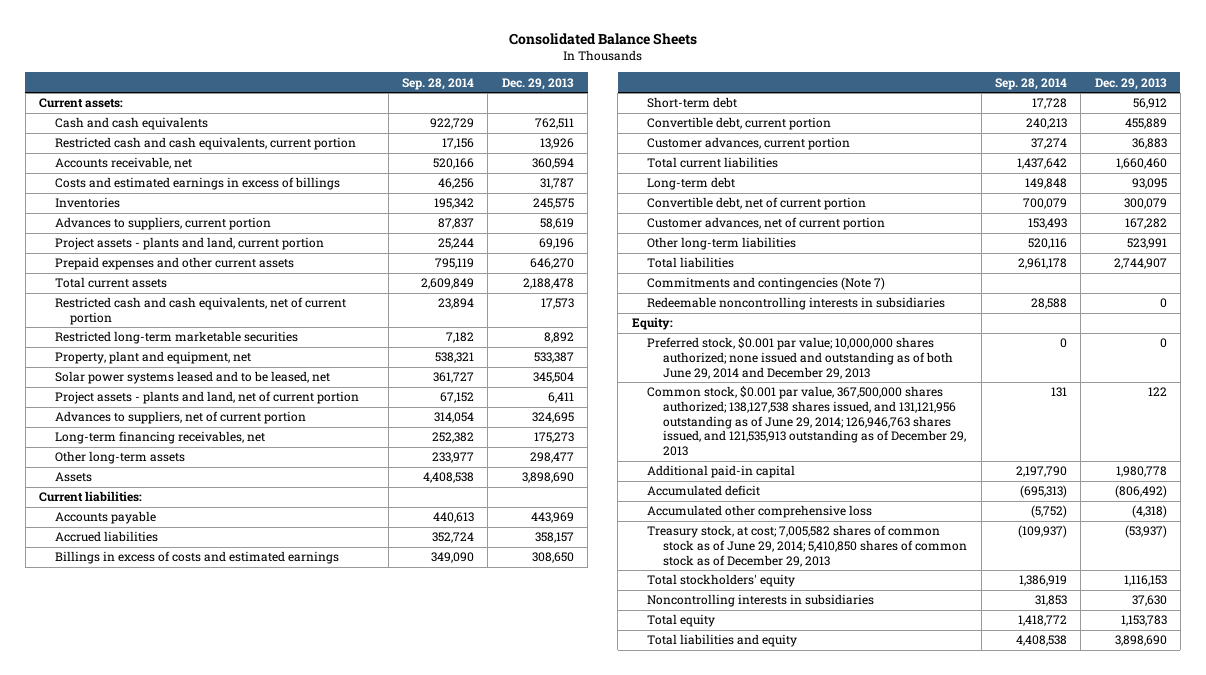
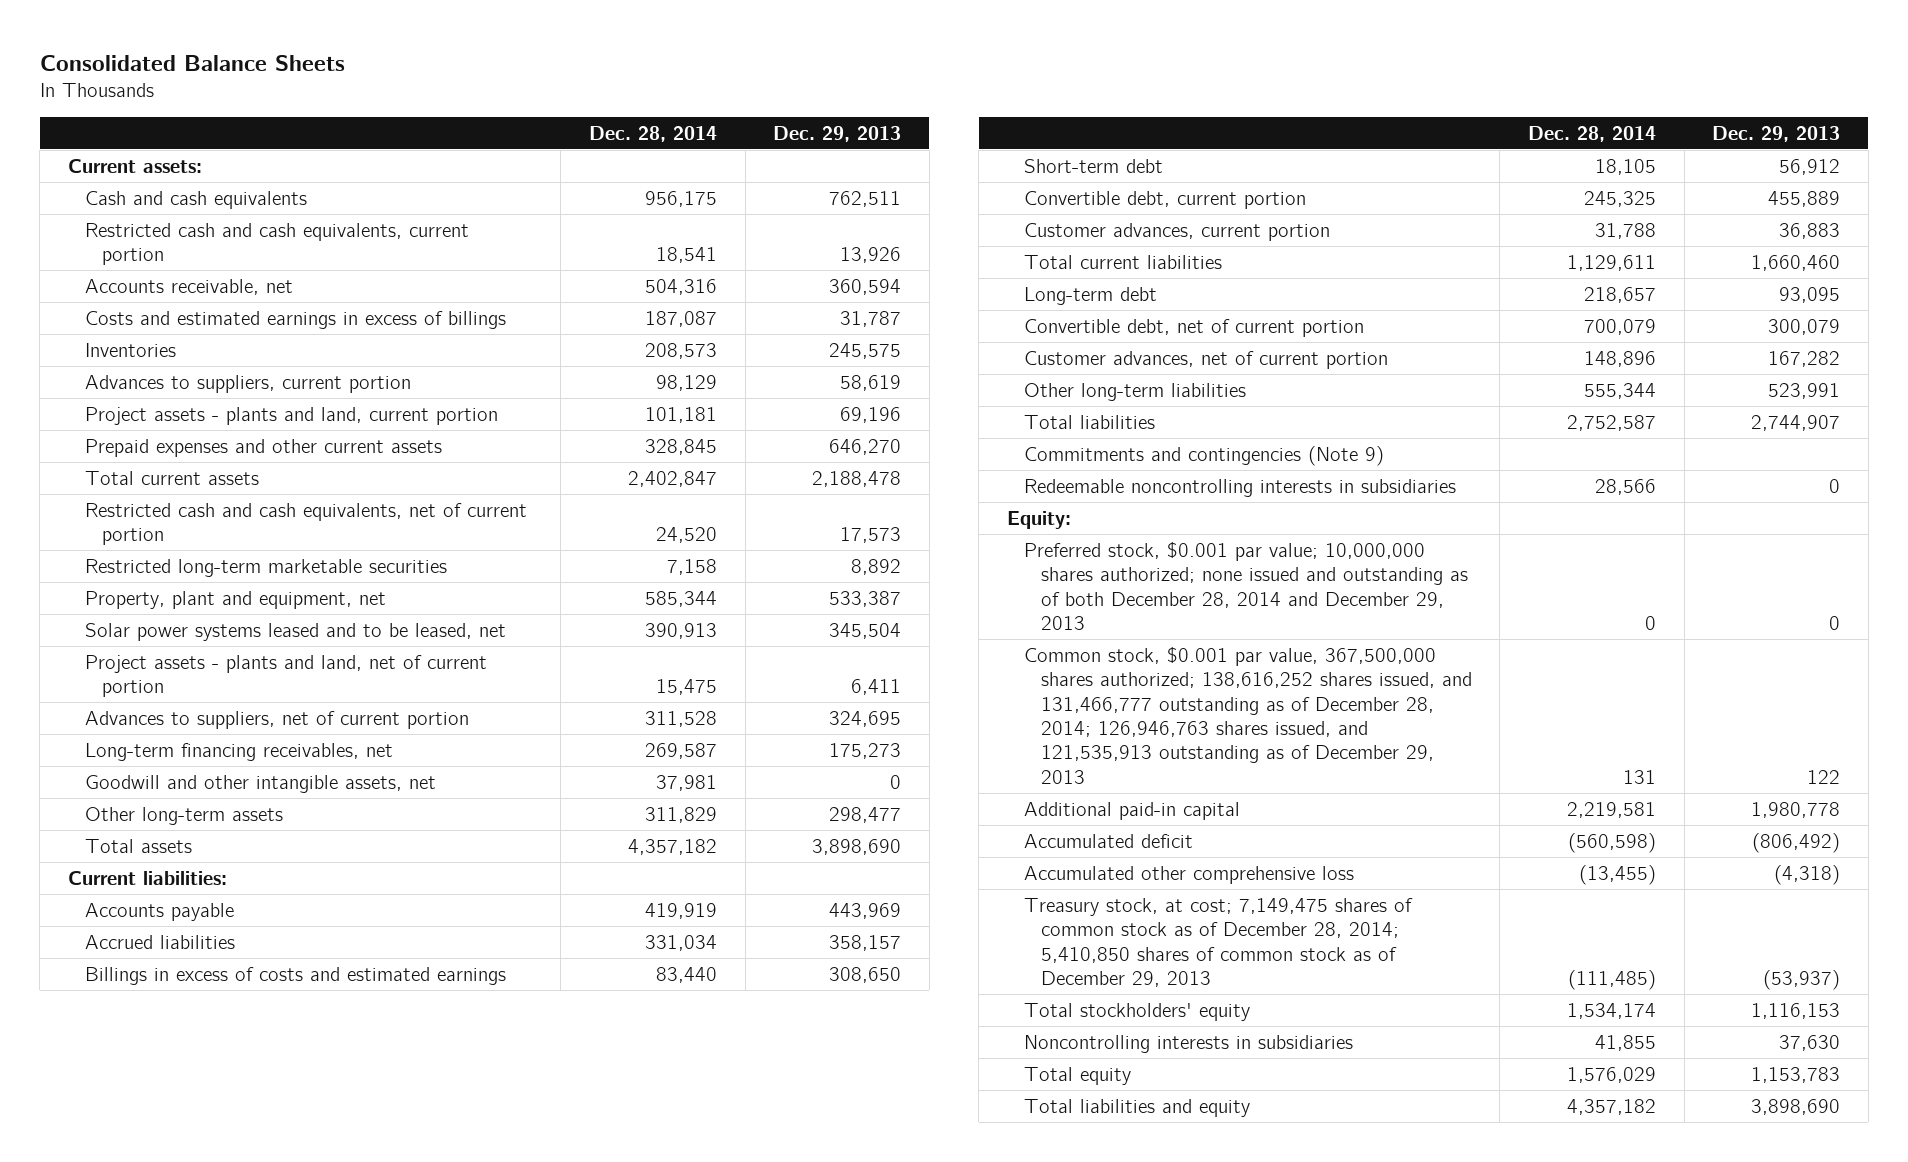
[402,77,475,90] Sep. 28, 2014 -> none
none -> [589,125,718,142] Dec. 28, 2014
none -> [84,774,436,793] Goodwill and other intangible assets, net
[54,472,92,483] Assets -> [84,838,192,853] Total assets
[647,277,886,291] Commitments and contingencies (Note 7) -> [1023,445,1384,466] Commitments and contingencies (Note 9)
[647,337,954,379] Preferred stock, $0.001 par value; 10,000,000 shares authorized; none issued and outstanding as of both June 29, 2014 and December 29, 2013 -> [1023,541,1468,630] Preferred stock, $0.001 par value; 10,000,000 shares authorized; none issued and outstanding as of both December 28, 2014 and December 29, 2013
[647,386,967,457] Common stock, $0.001 par value, 367,500,000 shares authorized; 138,127,538 shares issued, and 131,121,956 outstanding as of June 29, 2014; 126,946,763 shares issued, and 121,535,913 outstanding as of December 29, 2013 -> [1023,646,1472,784] Common stock, $0.001 par value, 367,500,000 shares authorized; 138,616,252 shares issued, and 131,466,777 outstanding as of December 28, 2014; 126,946,763 shares issued, and 121,535,913 outstanding as of December 29, 2013
[647,525,968,567] Treasury stock, at cost; 7,005,582 shares of common stock as of June 29, 2014; 5,410,850 shares of common stock as of December 29, 2013 -> [1023,897,1413,987] Treasury stock, at cost; 7,149,475 shares of common stock as of December 28, 2014; 5,410,850 shares of common stock as of December 29, 2013

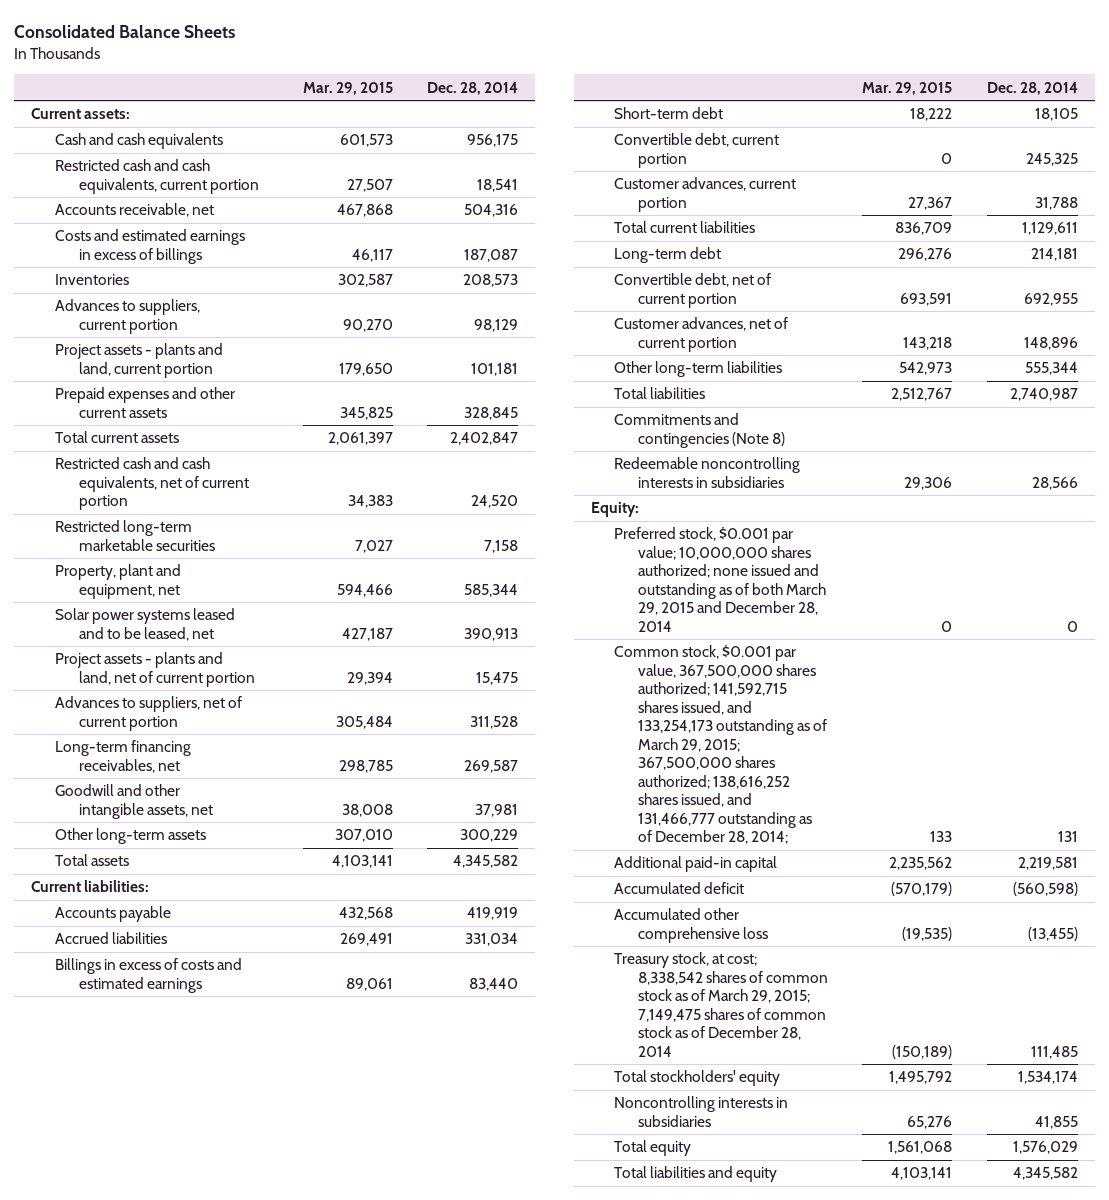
[773,125,902,142] Dec. 29, 2013 -> none
none -> [302,81,393,95] Mar. 29, 2015
[645,806,718,823] 311,829 -> [460,829,519,843] 300,229
[628,838,718,855] 4,357,182 -> [453,855,519,869] 4,345,582
[1583,286,1656,303] 218,657 -> [1030,248,1078,262] 214,181
[1583,318,1656,335] 700,079 -> [1023,292,1078,306] 692,955
[1566,414,1656,431] 2,752,587 -> [1009,388,1078,402] 2,740,987
[1023,445,1384,466] Commitments and contingencies (Note 9) -> [614,413,785,448] Commitments and contingencies (Note 8)
[1023,541,1468,630] Preferred stock, $0.001 par value; 10,000,000 shares authorized; none issued and outstanding as of both December 28, 2014 and December 29, 2013 -> [614,527,826,632] Preferred stock, $0.001 par value; 10,000,000 shares authorized; none issued and outstanding as of both March 29, 2015 and December 28, 2014
[1023,646,1472,784] Common stock, $0.001 par value, 367,500,000 shares authorized; 138,616,252 shares issued, and 131,466,777 outstanding as of December 28, 2014; 126,946,763 shares issued, and 121,535,913 outstanding as of December 29, 2013 -> [614,645,827,845] Common stock, $0.001 par value, 367,500,000 shares authorized; 141,592,715 shares issued, and 133,254,173 outstanding as of March 29, 2015; 367,500,000 shares authorized; 138,616,252 shares issued, and 131,466,777 outstanding as of December 28, 2014;
[1023,897,1413,987] Treasury stock, at cost; 7,149,475 shares of common stock as of December 28, 2014; 5,410,850 shares of common stock as of December 29, 2013 -> [614,952,828,1057] Treasury stock, at cost; 8,338,542 shares of common stock as of March 29, 2015; 7,149,475 shares of common stock as of December 28, 2014
[1567,969,1656,990] (111,485) -> [1030,1045,1078,1059] 111,485
[1566,1098,1656,1115] 4,357,182 -> [1012,1167,1078,1181] 4,345,582

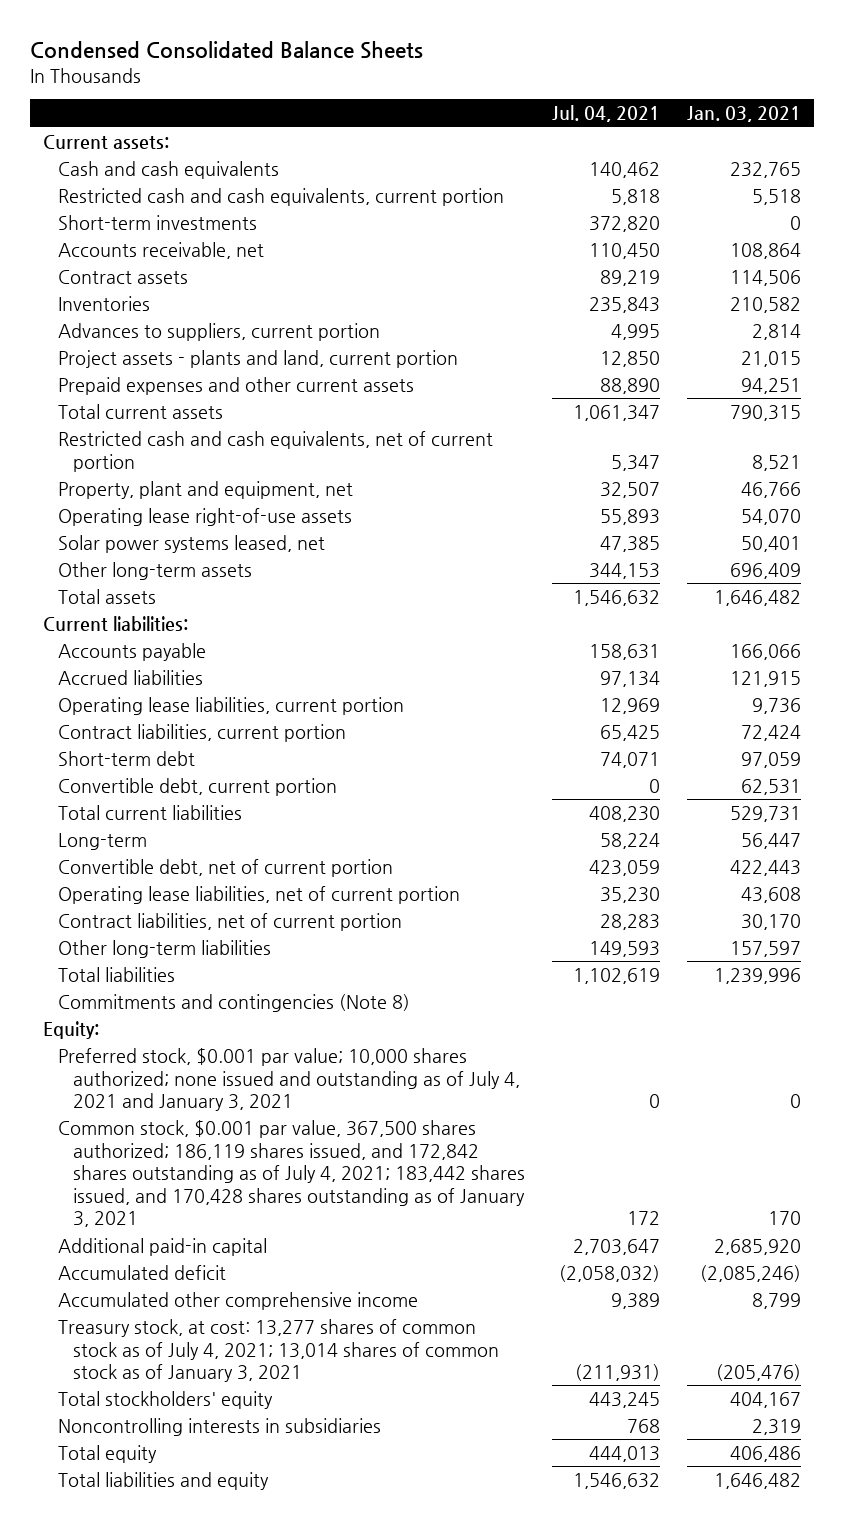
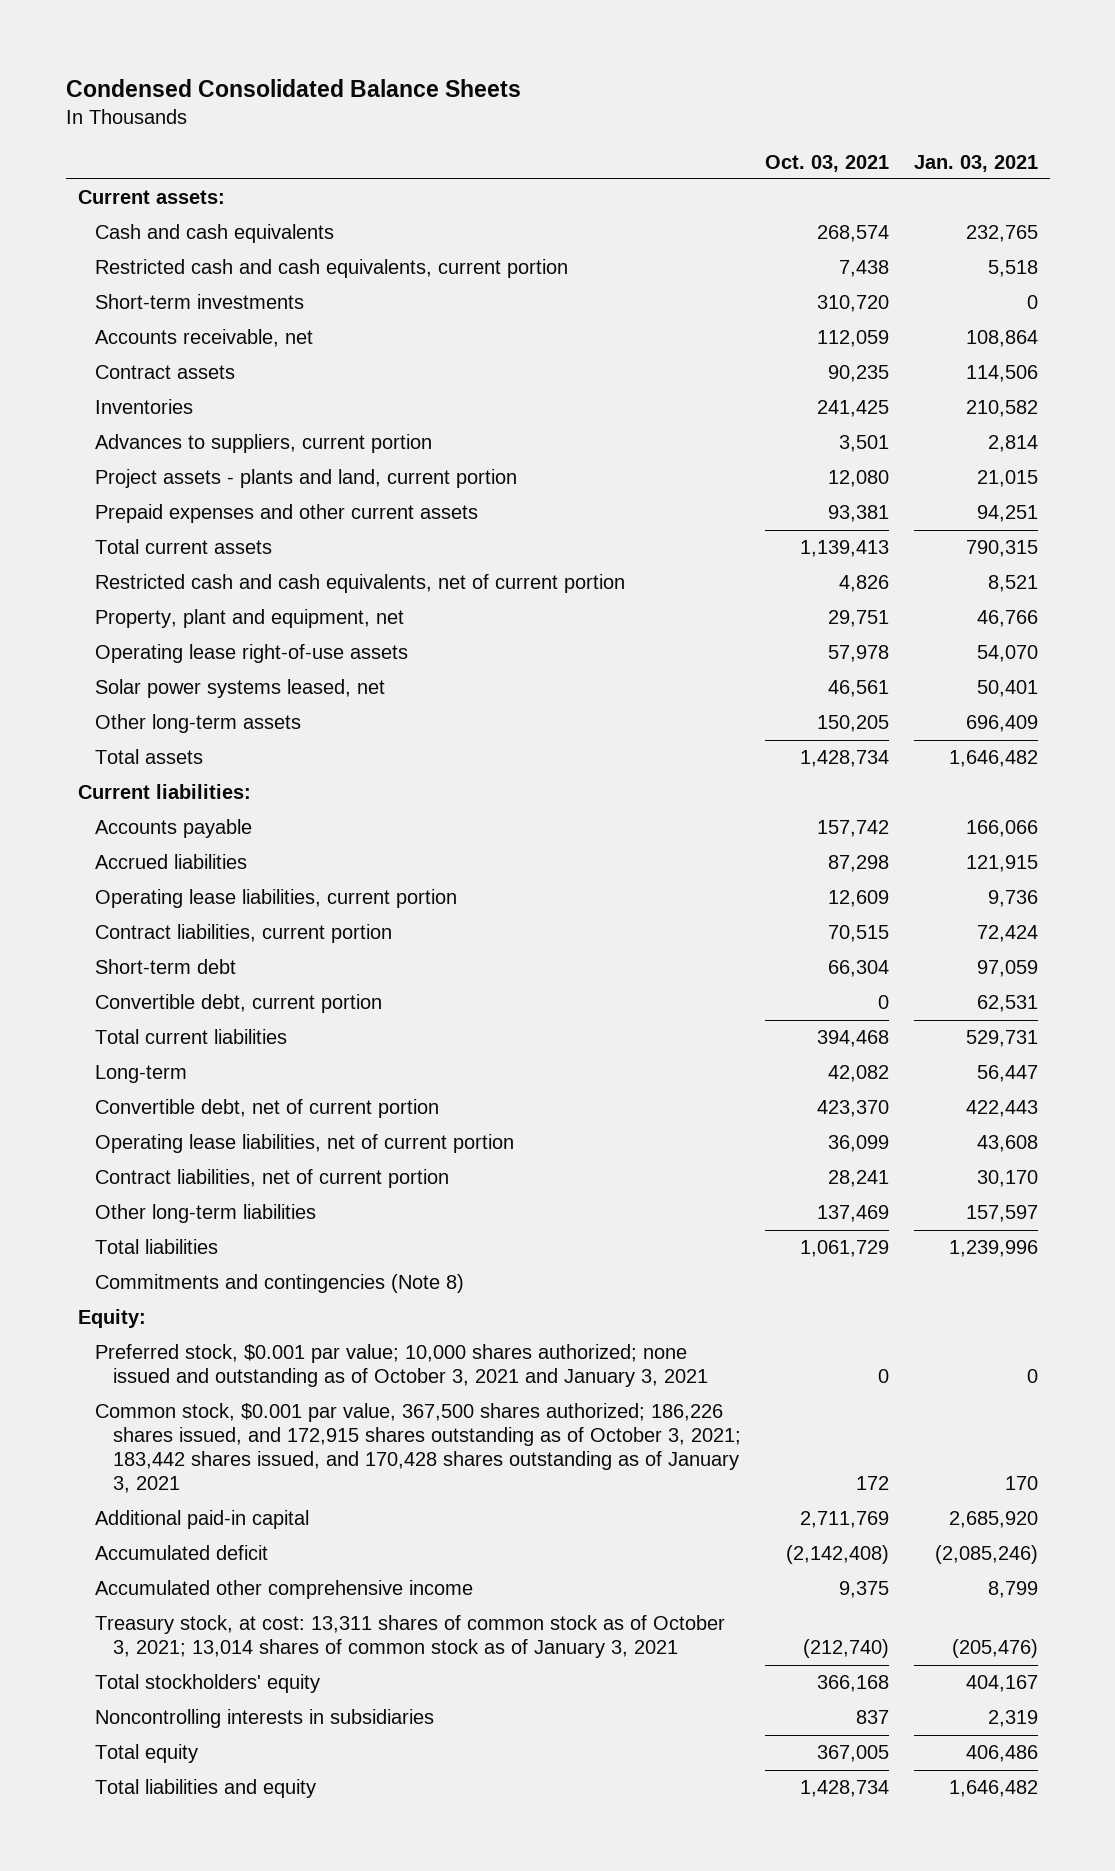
[551,105,660,123] Jul. 04, 2021 -> none
none -> [765,154,890,172] Oct. 03, 2021
[57,1047,520,1112] Preferred stock, $0.001 par value; 10,000 shares authorized; none issued and outstanding as of July 4, 2021 and January 3, 2021 -> [95,1344,708,1388] Preferred stock, $0.001 par value; 10,000 shares authorized; none issued and outstanding as of October 3, 2021 and January 3, 2021
[57,1119,525,1228] Common stock, $0.001 par value, 367,500 shares authorized; 186,119 shares issued, and 172,842 shares outstanding as of July 4, 2021; 183,442 shares issued, and 170,428 shares outstanding as of January 3, 2021 -> [95,1403,741,1494] Common stock, $0.001 par value, 367,500 shares authorized; 186,226 shares issued, and 172,915 shares outstanding as of October 3, 2021; 183,442 shares issued, and 170,428 shares outstanding as of January 3, 2021
[57,1318,499,1383] Treasury stock, at cost: 13,277 shares of common stock as of July 4, 2021; 13,014 shares of common stock as of January 3, 2021 -> [95,1615,726,1659] Treasury stock, at cost: 13,311 shares of common stock as of October 3, 2021; 13,014 shares of common stock as of January 3, 2021

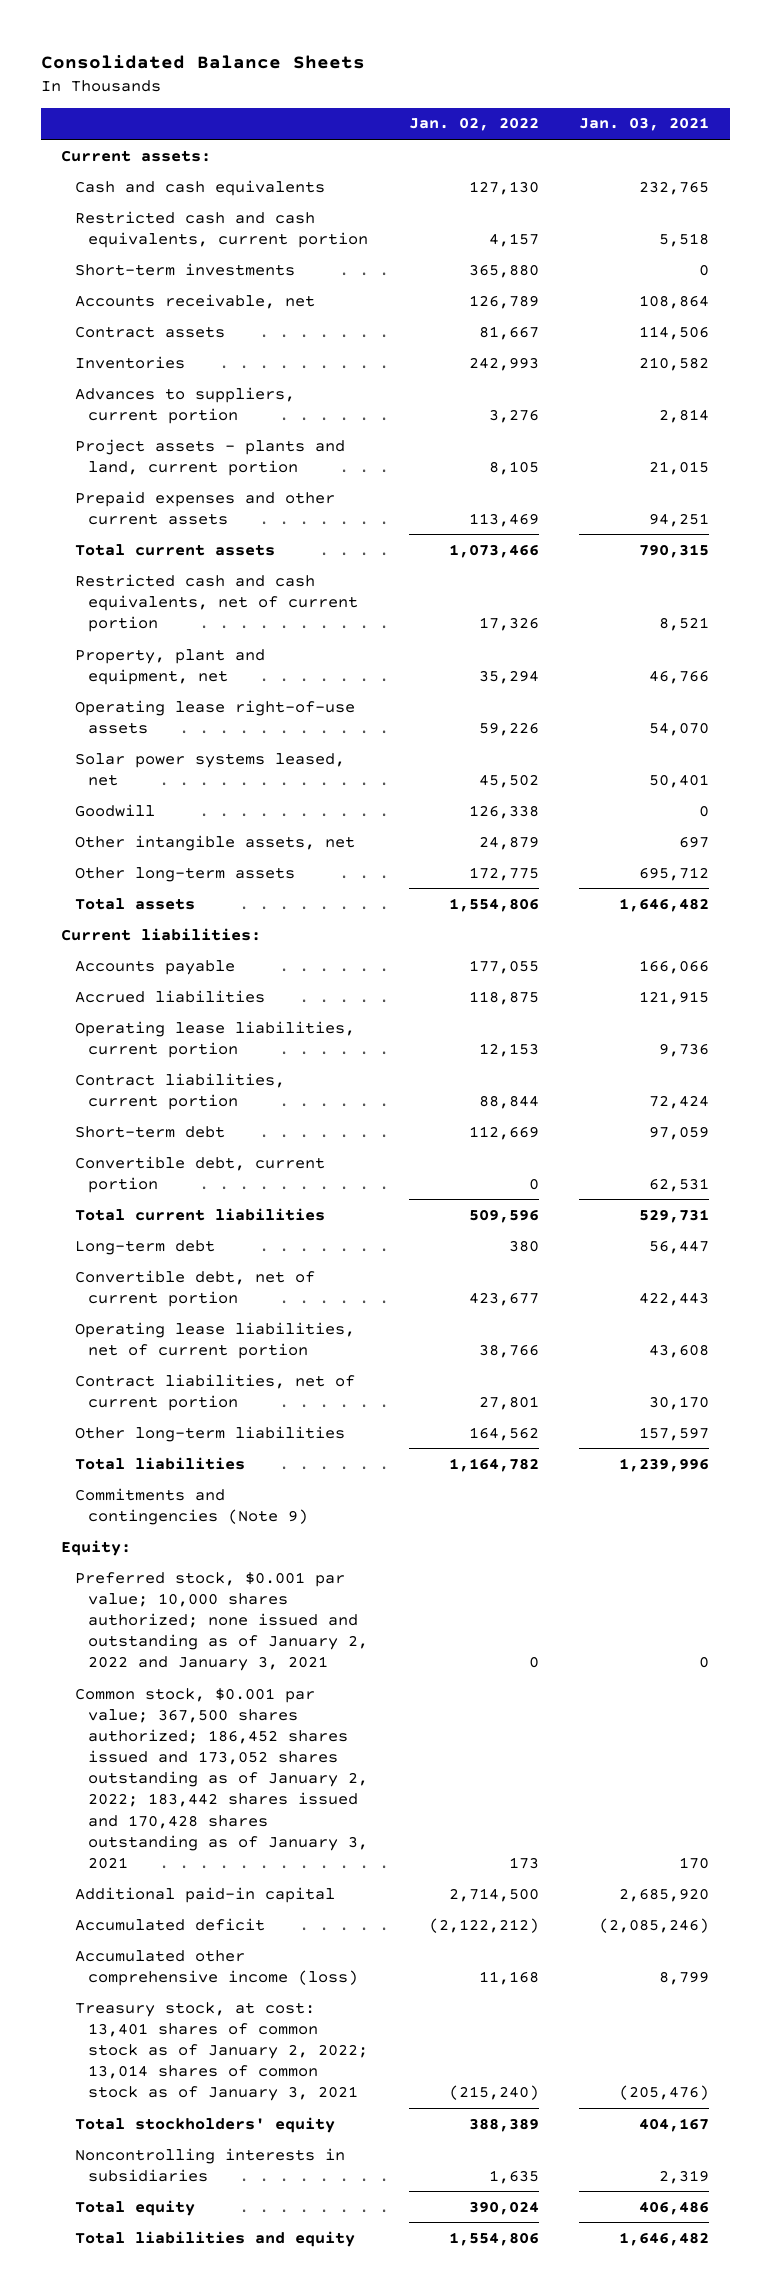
[65,78,521,97] Condensed Consolidated Balance Sheets -> [41,54,366,69] Consolidated Balance Sheets
[765,154,890,172] Oct. 03, 2021 -> none
none -> [408,117,539,132] Jan. 02, 2022
none -> [74,803,155,817] Goodwill
none -> [74,834,355,851] Other intangible assets, net
[965,715,1038,733] 696,409 -> [639,866,710,881] 695,712
[95,1065,188,1084] Long-term -> [74,1239,215,1255] Long-term debt
[95,1274,465,1294] Commitments and contingencies (Note 8) -> [74,1487,309,1525] Commitments and contingencies (Note 9)
[95,1344,708,1388] Preferred stock, $0.001 par value; 10,000 shares authorized; none issued and outstanding as of October 3, 2021 and January 3, 2021 -> [74,1571,369,1672] Preferred stock, $0.001 par value; 10,000 shares authorized; none issued and outstanding as of January 2, 2022 and January 3, 2021
[95,1403,741,1494] Common stock, $0.001 par value, 367,500 shares authorized; 186,226 shares issued, and 172,915 shares outstanding as of October 3, 2021; 183,442 shares issued, and 170,428 shares outstanding as of January 3, 2021 -> [74,1687,369,1869] Common stock, $0.001 par value; 367,500 shares authorized; 186,452 shares issued and 173,052 shares outstanding as of January 2, 2022; 183,442 shares issued and 170,428 shares outstanding as of January 3, 2021
[95,1580,474,1600] Accumulated other comprehensive income -> [74,1949,359,1986] Accumulated other comprehensive income (loss)
[95,1615,726,1659] Treasury stock, at cost: 13,311 shares of common stock as of October 3, 2021; 13,014 shares of common stock as of January 3, 2021 -> [74,2001,369,2102] Treasury stock, at cost: 13,401 shares of common stock as of January 2, 2022; 13,014 shares of common stock as of January 3, 2021

